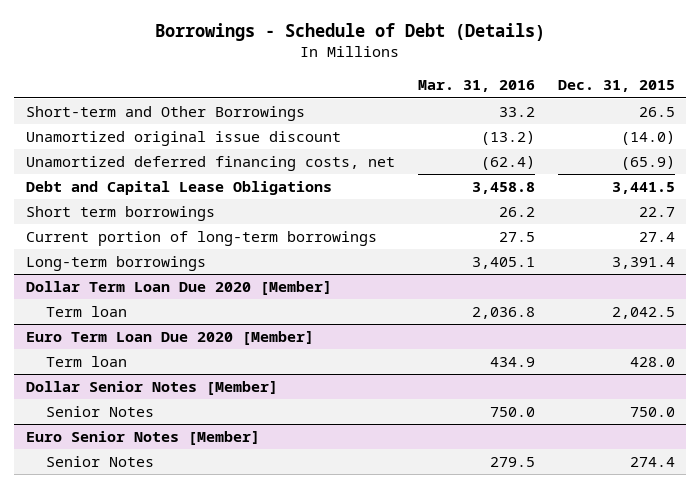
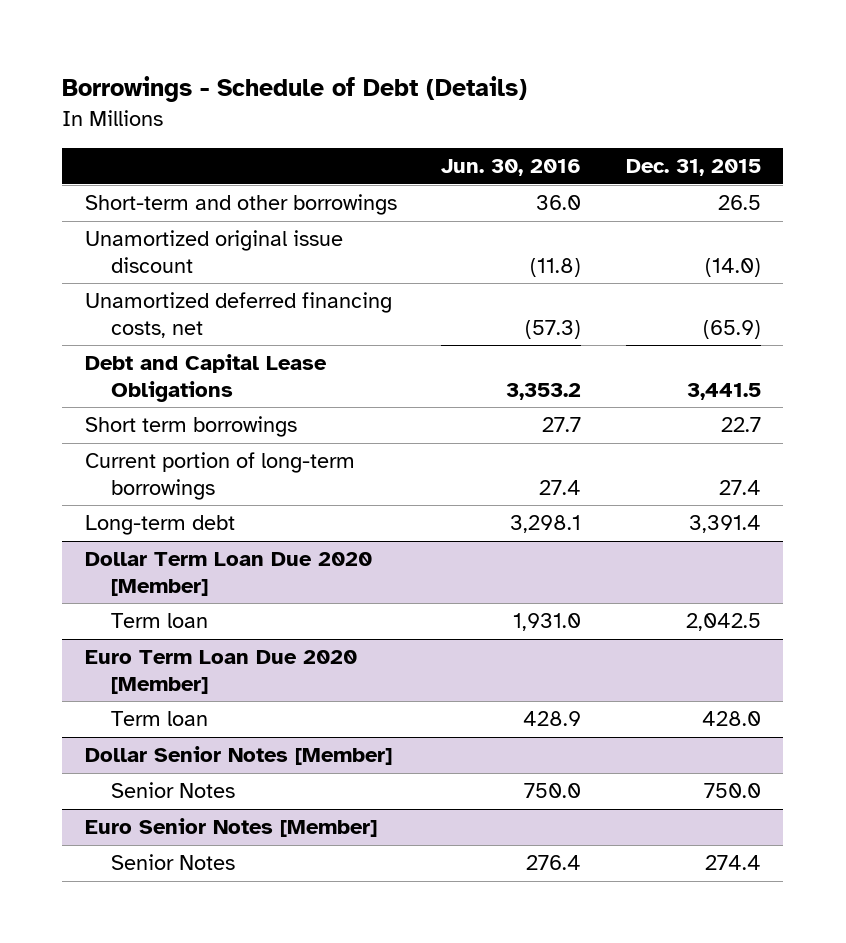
[417,80,535,93] Mar. 31, 2016 -> none
none -> [441,159,582,177] Jun. 30, 2016
[25,106,305,122] Short-term and Other Borrowings -> [84,194,397,216] Short-term and other borrowings
[25,256,206,272] Long-term borrowings -> [84,515,235,536] Long-term debt

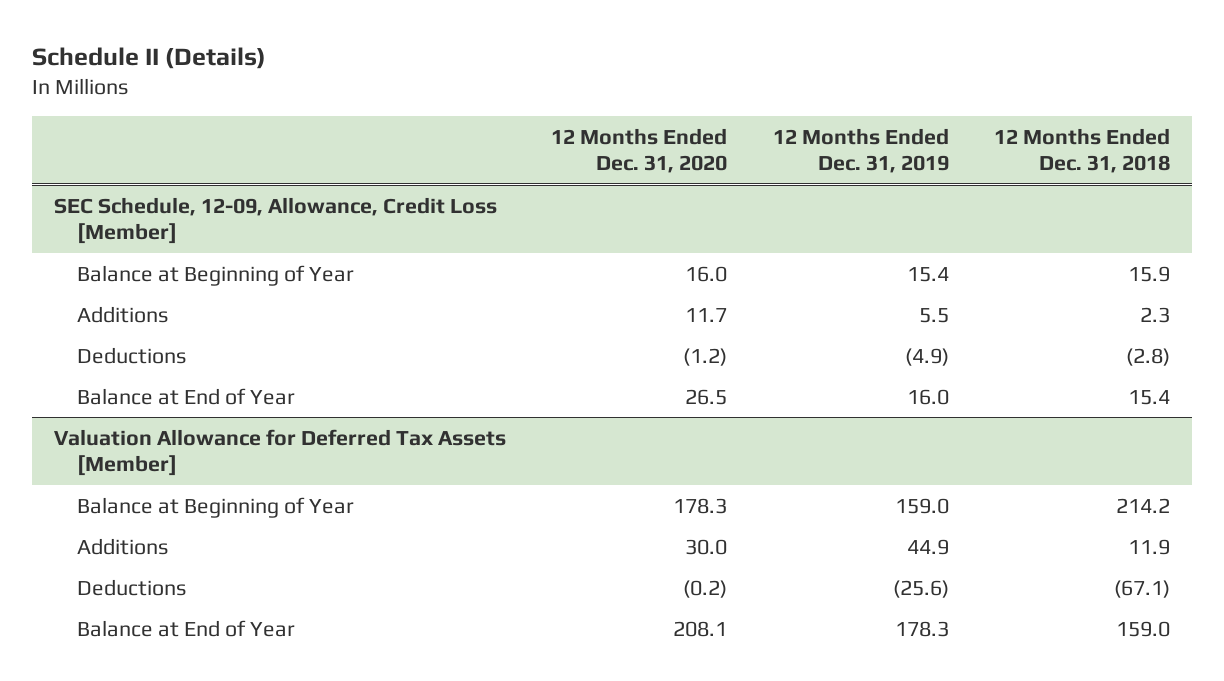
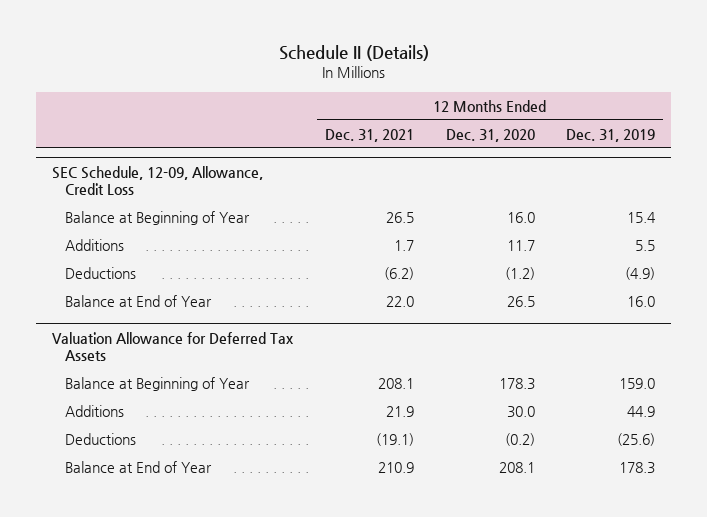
[993,127,1170,173] 12 Months Ended Dec. 31, 2018 -> none
none -> [324,128,414,142] Dec. 31, 2021
[54,196,498,244] SEC Schedule, 12-09, Allowance, Credit Loss [Member] -> [52,165,264,196] SEC Schedule, 12-09, Allowance, Credit Loss
[54,428,507,476] Valuation Allowance for Deferred Tax Assets [Member] -> [52,331,295,362] Valuation Allowance for Deferred Tax Assets

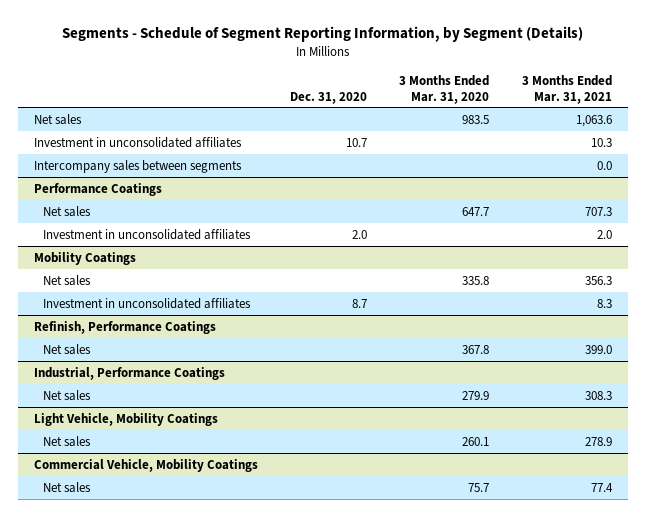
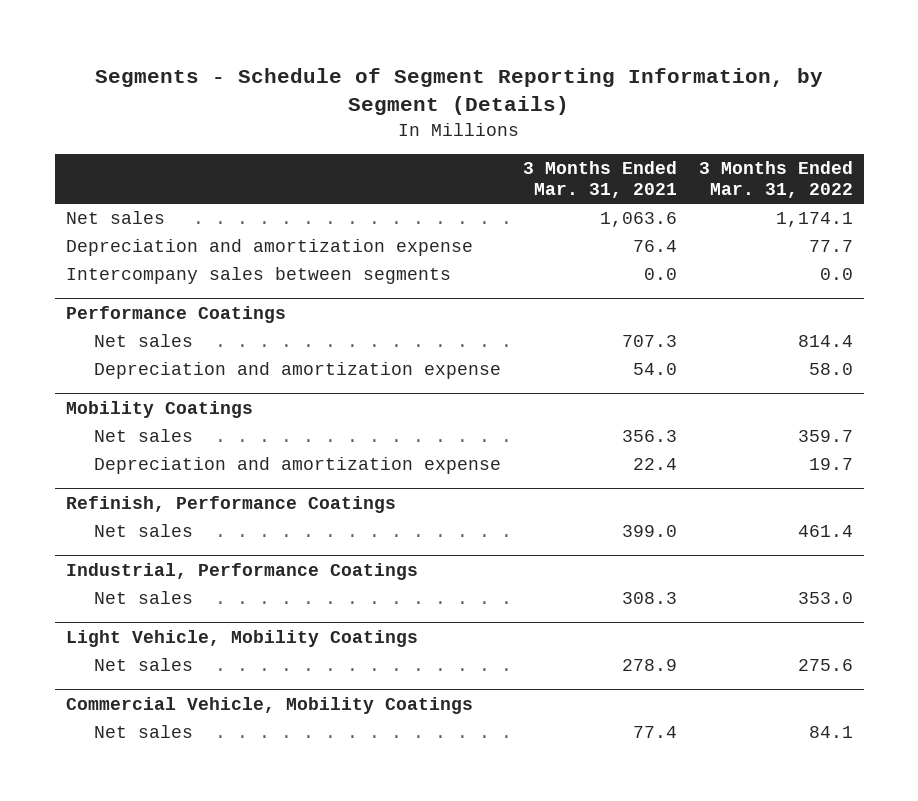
[290,91,368,104] Dec. 31, 2020 -> none
[399,74,490,104] 3 Months Ended Mar. 31, 2020 -> none
none -> [698,161,853,199] 3 Months Ended Mar. 31, 2022
[33,136,242,148] Investment in unconsolidated affiliates -> none
none -> [65,239,473,257] Depreciation and amortization expense
[43,228,252,240] Investment in unconsolidated affiliates -> none
none -> [93,362,501,380] Depreciation and amortization expense
[43,297,252,309] Investment in unconsolidated affiliates -> none
none -> [93,457,501,475] Depreciation and amortization expense

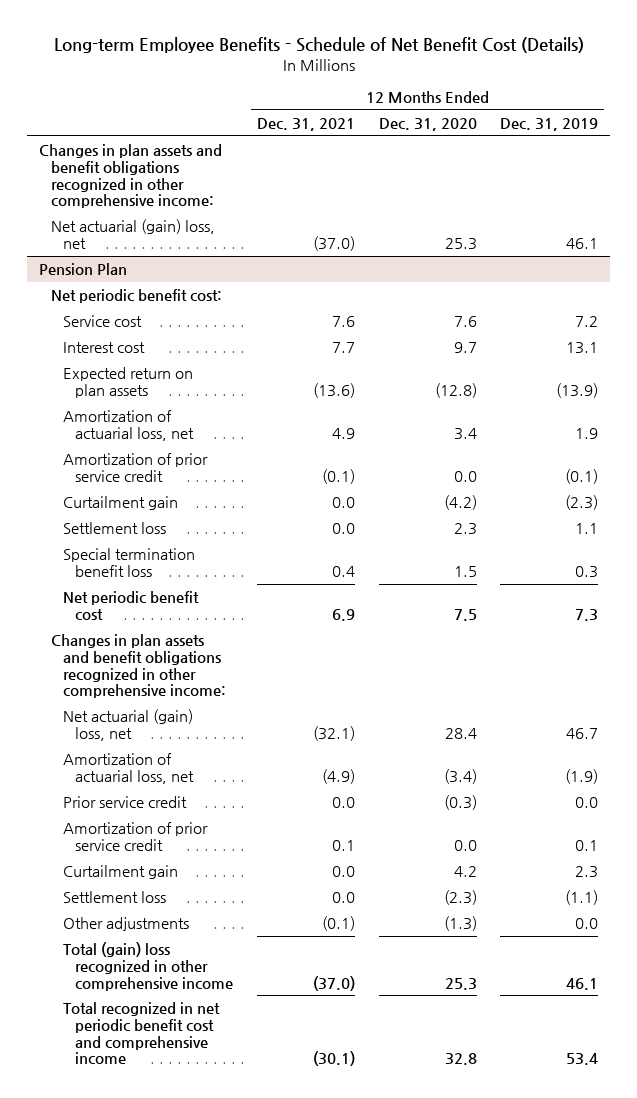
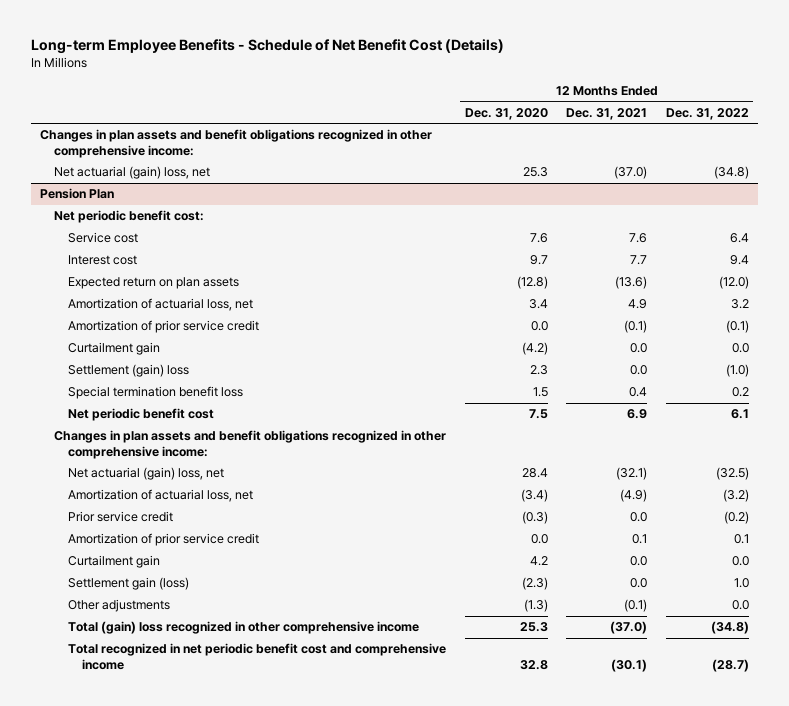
[500,117,599,131] Dec. 31, 2019 -> none
none -> [665,107,749,120] Dec. 31, 2022
[63,522,167,535] Settlement loss -> [67,364,189,378] Settlement (gain) loss
[63,891,167,904] Settlement loss -> [67,577,189,591] Settlement gain (loss)

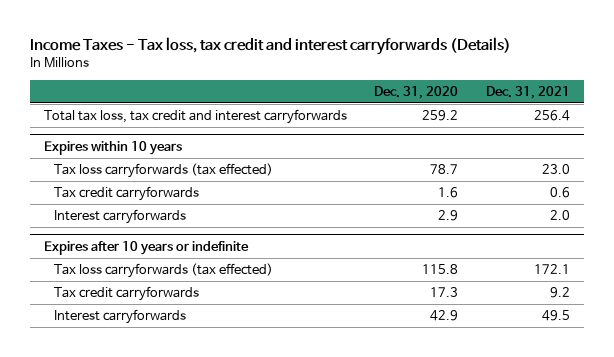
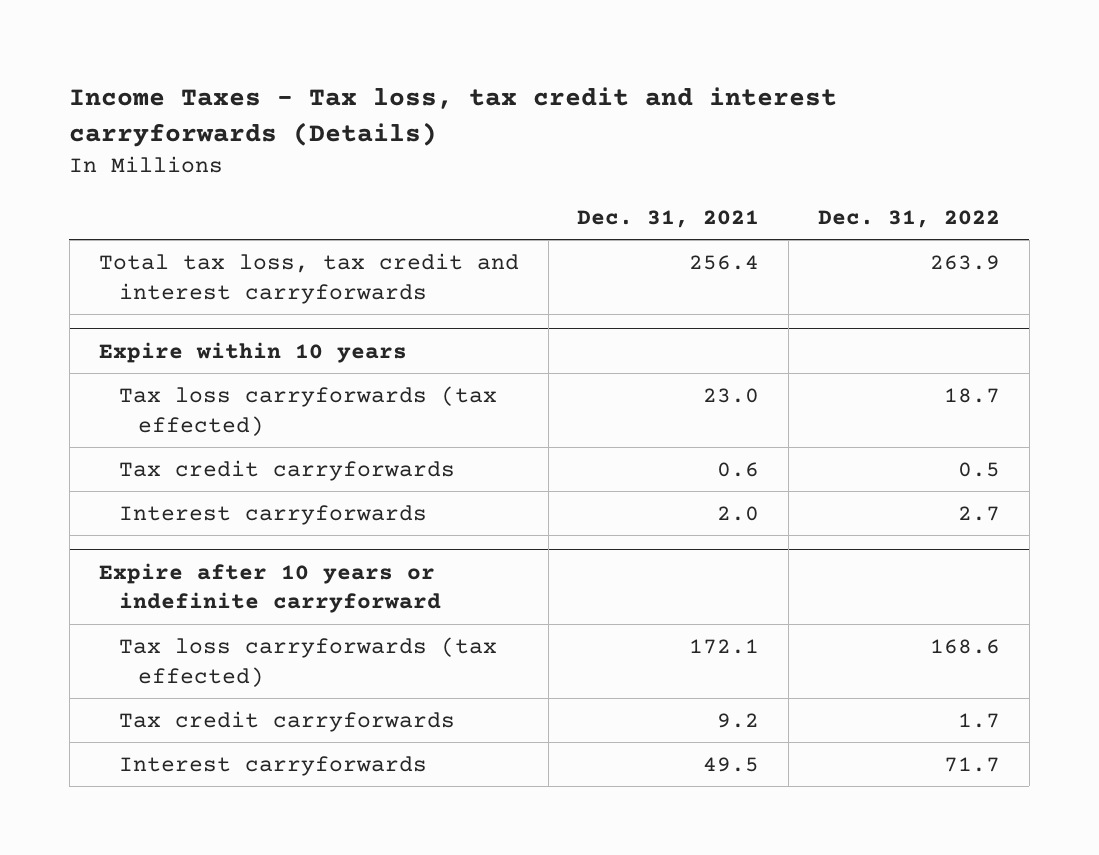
[374,85,459,99] Dec. 31, 2020 -> none
none -> [817,209,1000,228] Dec. 31, 2022
[43,140,182,155] Expires within 10 years -> [98,341,407,363] Expire within 10 years
[43,240,249,255] Expires after 10 years or indefinite -> [98,562,441,614] Expire after 10 years or indefinite carryforward

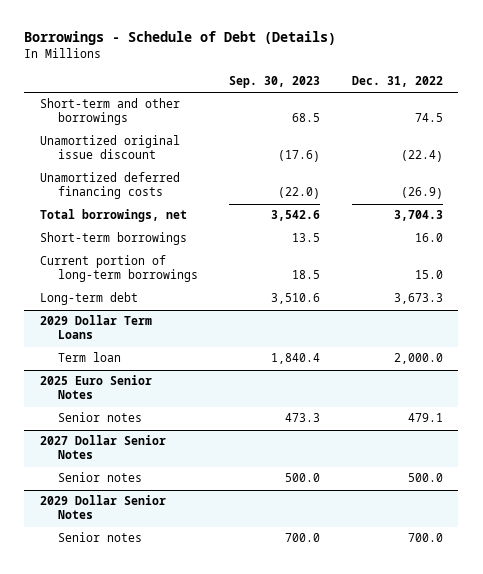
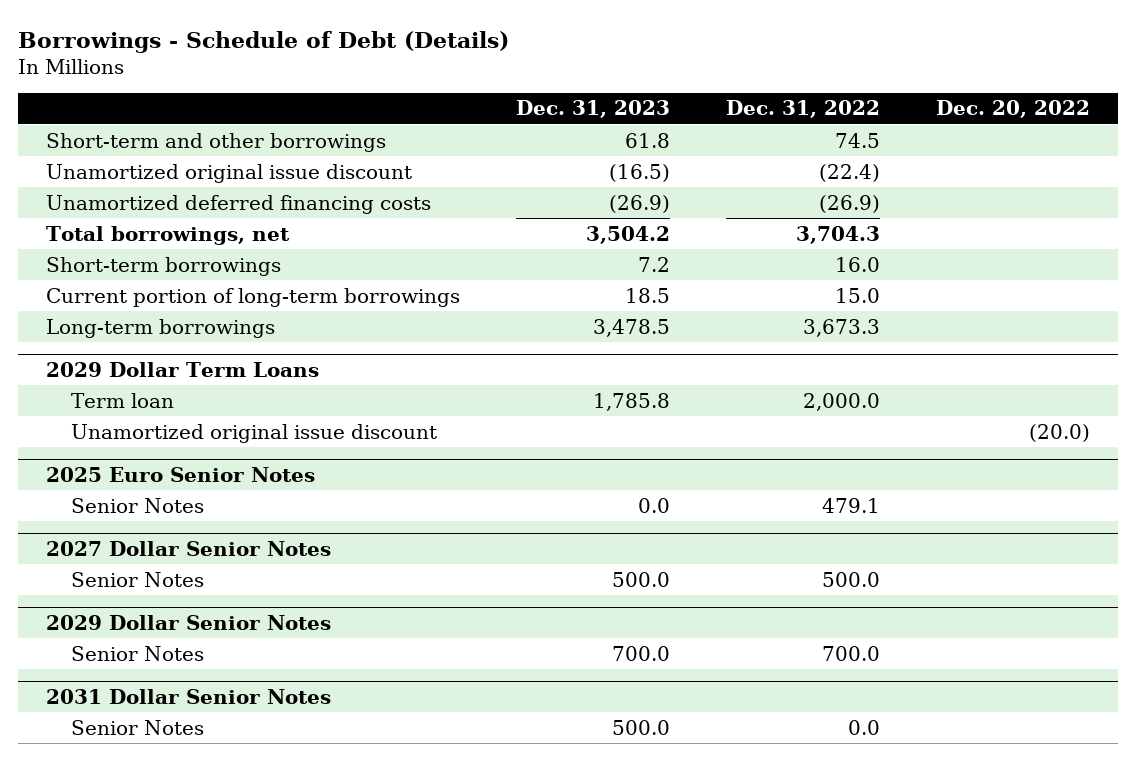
[229,75,321,88] Sep. 30, 2023 -> none
none -> [515,100,670,119] Dec. 31, 2023
none -> [935,100,1090,119] Dec. 20, 2022
[39,292,138,306] Long-term debt -> [45,318,275,338] Long-term borrowings
none -> [70,423,437,443] Unamortized original issue discount
[57,412,142,423] Senior notes -> [70,497,204,513] Senior Notes
[57,472,142,483] Senior notes -> [70,571,204,587] Senior Notes
[57,532,142,543] Senior notes -> [70,645,204,661] Senior Notes
none -> [45,688,331,704] 2031 Dollar Senior Notes
none -> [70,719,204,735] Senior Notes

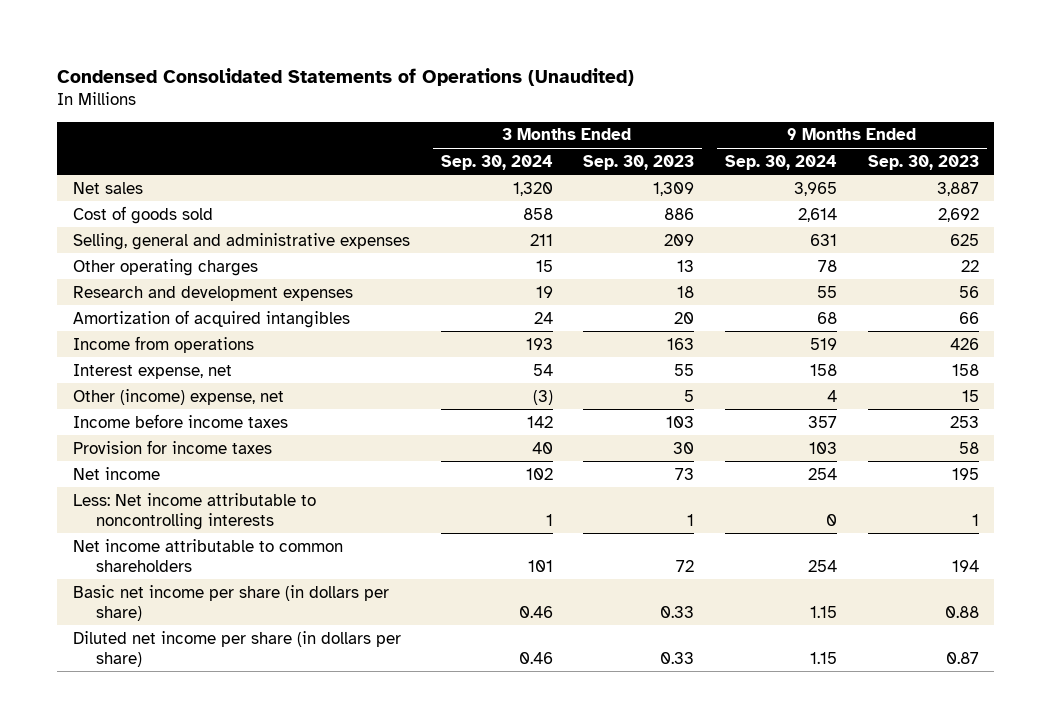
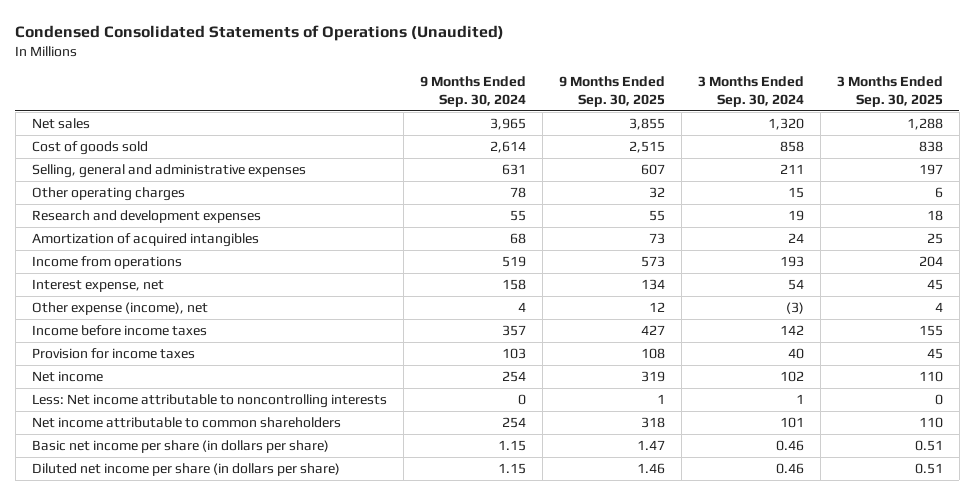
[583,154,695,170] Sep. 30, 2023 -> none
[867,154,979,170] Sep. 30, 2023 -> none
none -> [558,75,665,107] 9 Months Ended Sep. 30, 2025
none -> [836,75,943,107] 3 Months Ended Sep. 30, 2025
[72,388,284,405] Other (income) expense, net -> [31,302,208,316] Other expense (income), net

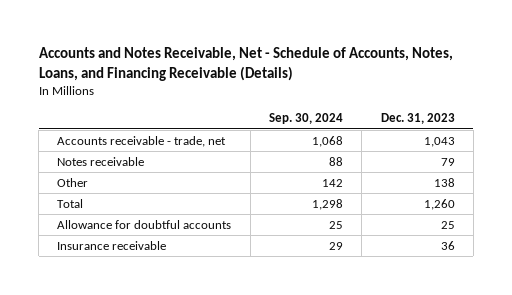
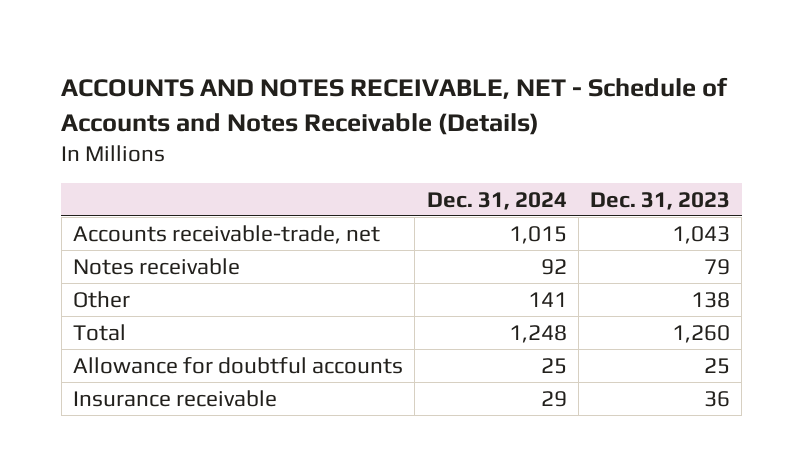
[38,47,453,81] Accounts and Notes Receivable, Net - Schedule of Accounts, Notes, Loans, and Financing Receivable (Details) -> [61,76,729,135] ACCOUNTS AND NOTES RECEIVABLE, NET - Schedule of Accounts and Notes Receivable (Details)
[269,113,344,125] Sep. 30, 2024 -> none
none -> [426,191,567,210] Dec. 31, 2024
[57,135,227,147] Accounts receivable - trade, net -> [73,224,381,244] Accounts receivable-trade, net

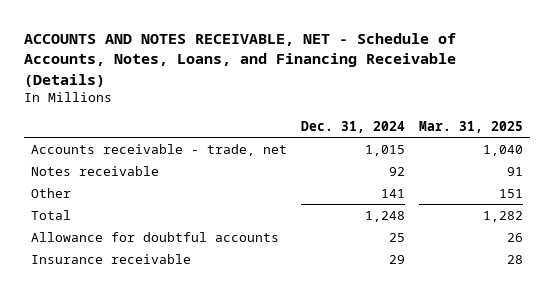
[61,76,729,135] ACCOUNTS AND NOTES RECEIVABLE, NET - Schedule of Accounts and Notes Receivable (Details) -> [23,33,456,87] ACCOUNTS AND NOTES RECEIVABLE, NET - Schedule of Accounts, Notes, Loans, and Financing Receivable (Details)
[590,191,731,210] Dec. 31, 2023 -> none
none -> [419,121,524,134] Mar. 31, 2025
[73,224,381,244] Accounts receivable-trade, net -> [30,143,287,156] Accounts receivable - trade, net

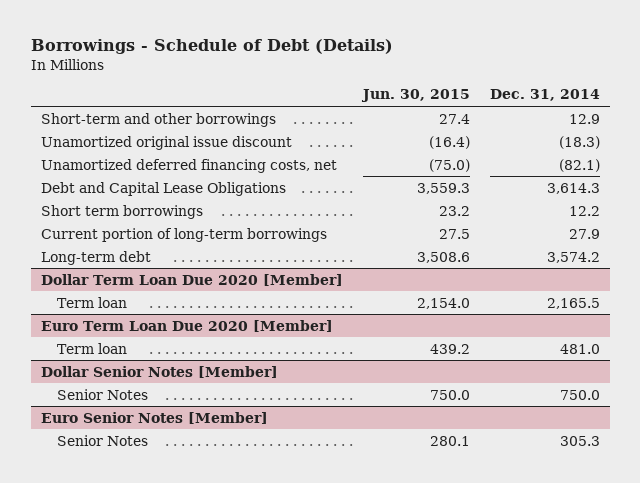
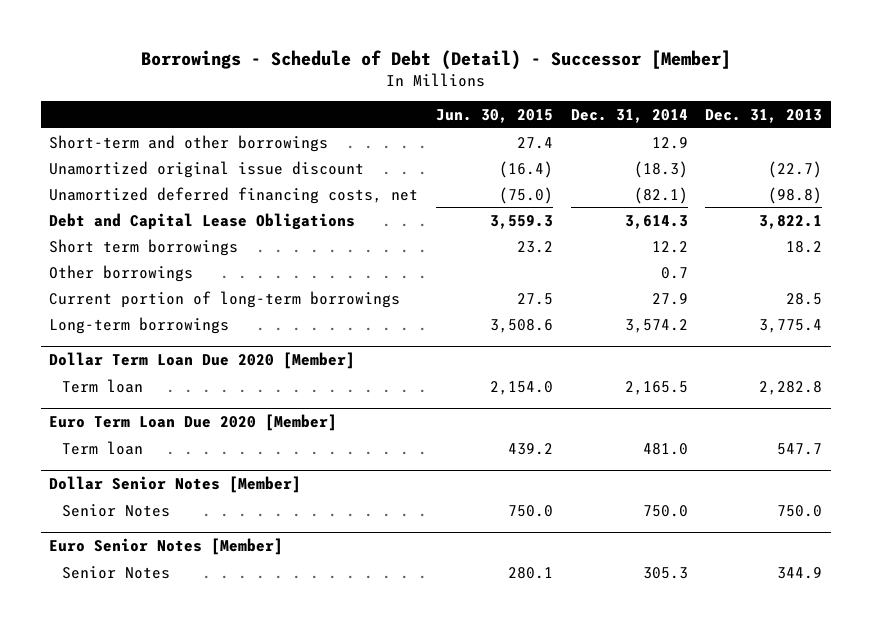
[30,39,393,55] Borrowings - Schedule of Debt (Details) -> [140,49,731,70] Borrowings - Schedule of Debt (Detail) - Successor [Member]
none -> [705,109,823,124] Dec. 31, 2013
none -> [49,264,194,282] Other borrowings
[40,250,151,265] Long-term debt -> [49,316,230,334] Long-term borrowings

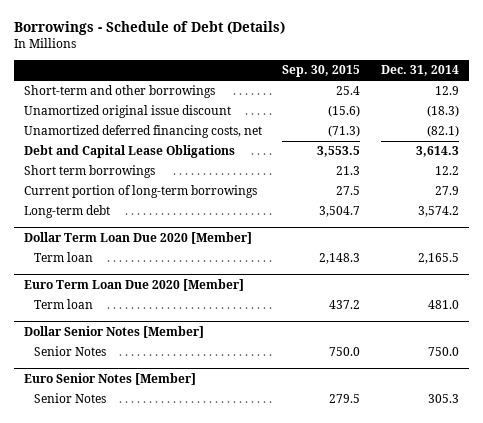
[140,49,731,70] Borrowings - Schedule of Debt (Detail) - Successor [Member] -> [13,21,285,36] Borrowings - Schedule of Debt (Details)
[435,109,553,124] Jun. 30, 2015 -> none
[705,109,823,124] Dec. 31, 2013 -> none
none -> [282,65,361,78] Sep. 30, 2015
[49,264,194,282] Other borrowings -> none
[49,316,230,334] Long-term borrowings -> [23,205,110,219] Long-term debt

